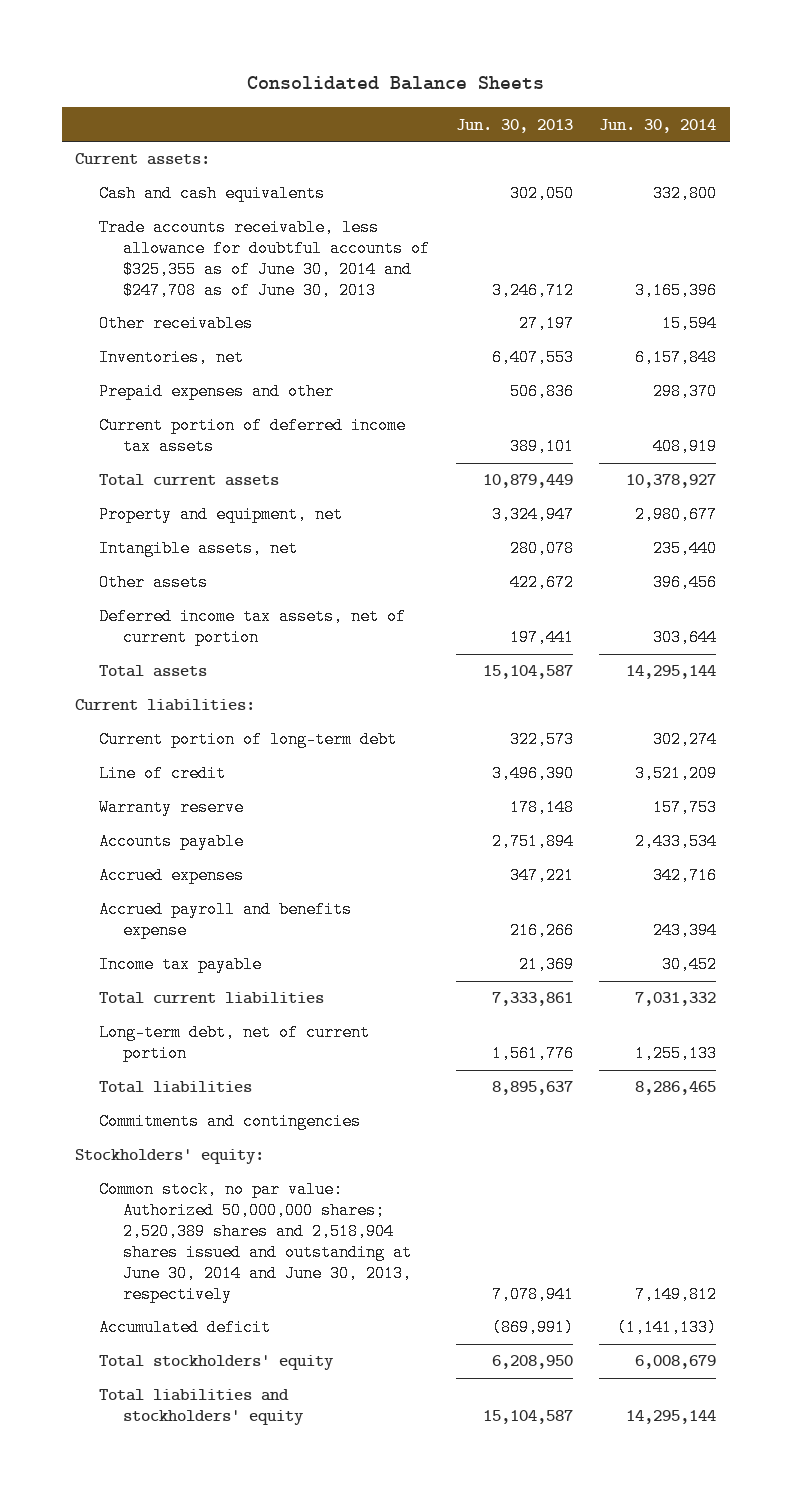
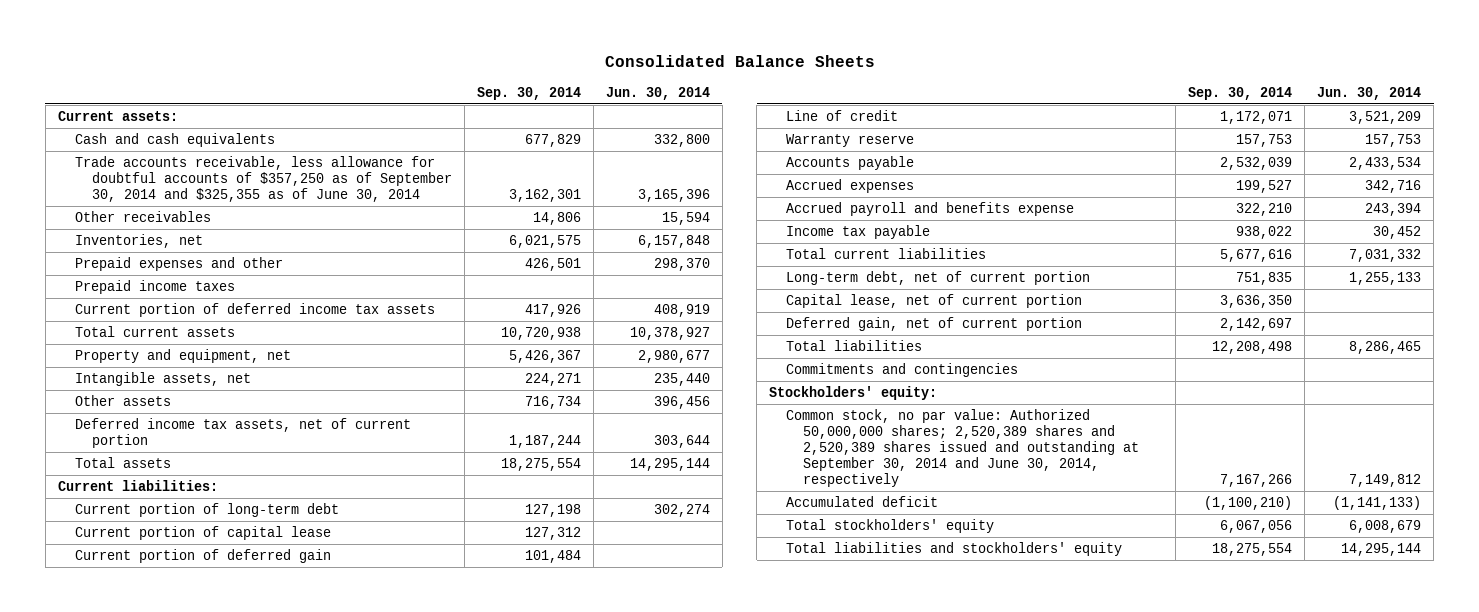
[455,118,573,133] Jun. 30, 2013 -> none
none -> [476,86,581,100] Sep. 30, 2014
[98,219,430,299] Trade accounts receivable, less allowance for doubtful accounts of $325,355 as of June 30, 2014 and $247,708 as of June 30, 2013 -> [74,156,452,202] Trade accounts receivable, less allowance for doubtful accounts of $357,250 as of September 30, 2014 and $325,355 as of June 30, 2014
none -> [74,280,235,295] Prepaid income taxes
none -> [74,526,331,541] Current portion of capital lease
none -> [74,549,331,564] Current portion of deferred gain
none -> [786,294,1083,309] Capital lease, net of current portion
none -> [786,317,1083,332] Deferred gain, net of current portion
[98,1181,412,1303] Common stock, no par value: Authorized 50,000,000 shares; 2,520,389 shares and 2,518,904 shares issued and outstanding at June 30, 2014 and June 30, 2013, respectively -> [786,409,1140,487] Common stock, no par value: Authorized 50,000,000 shares; 2,520,389 shares and 2,520,389 shares issued and outstanding at September 30, 2014 and June 30, 2014, respectively

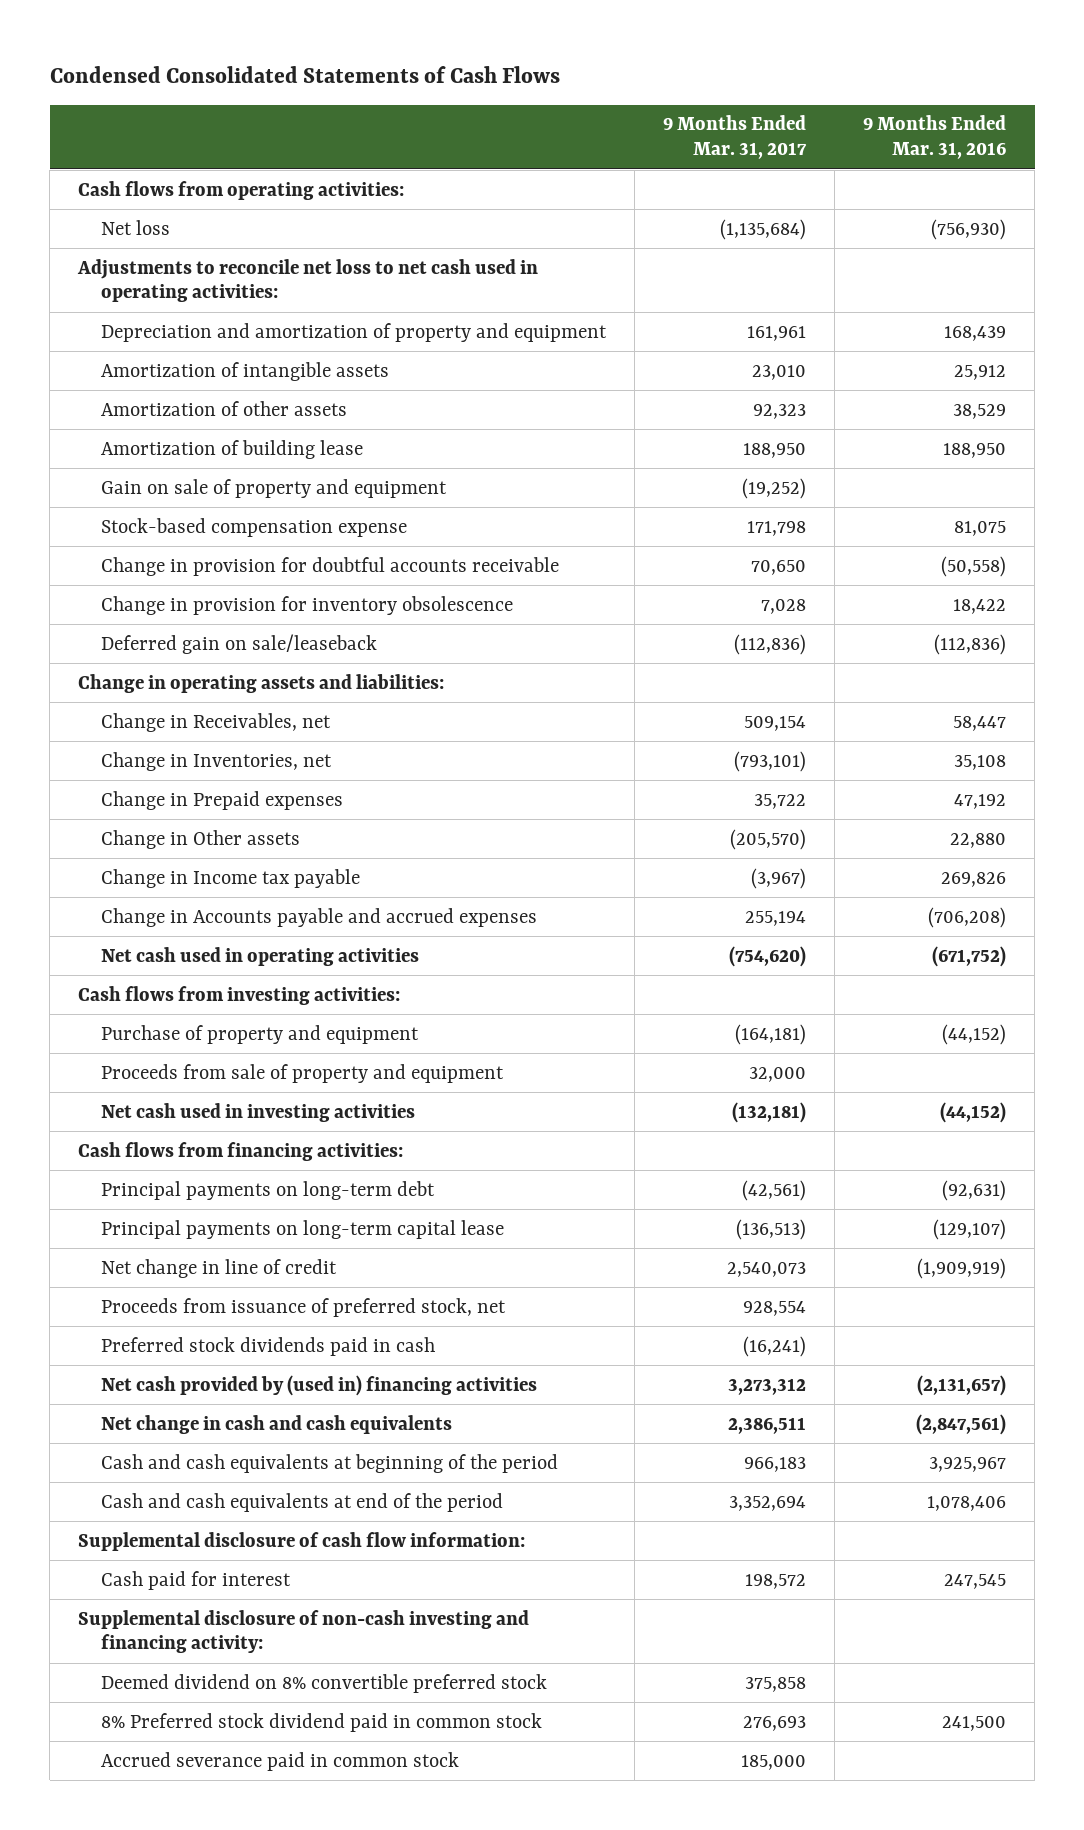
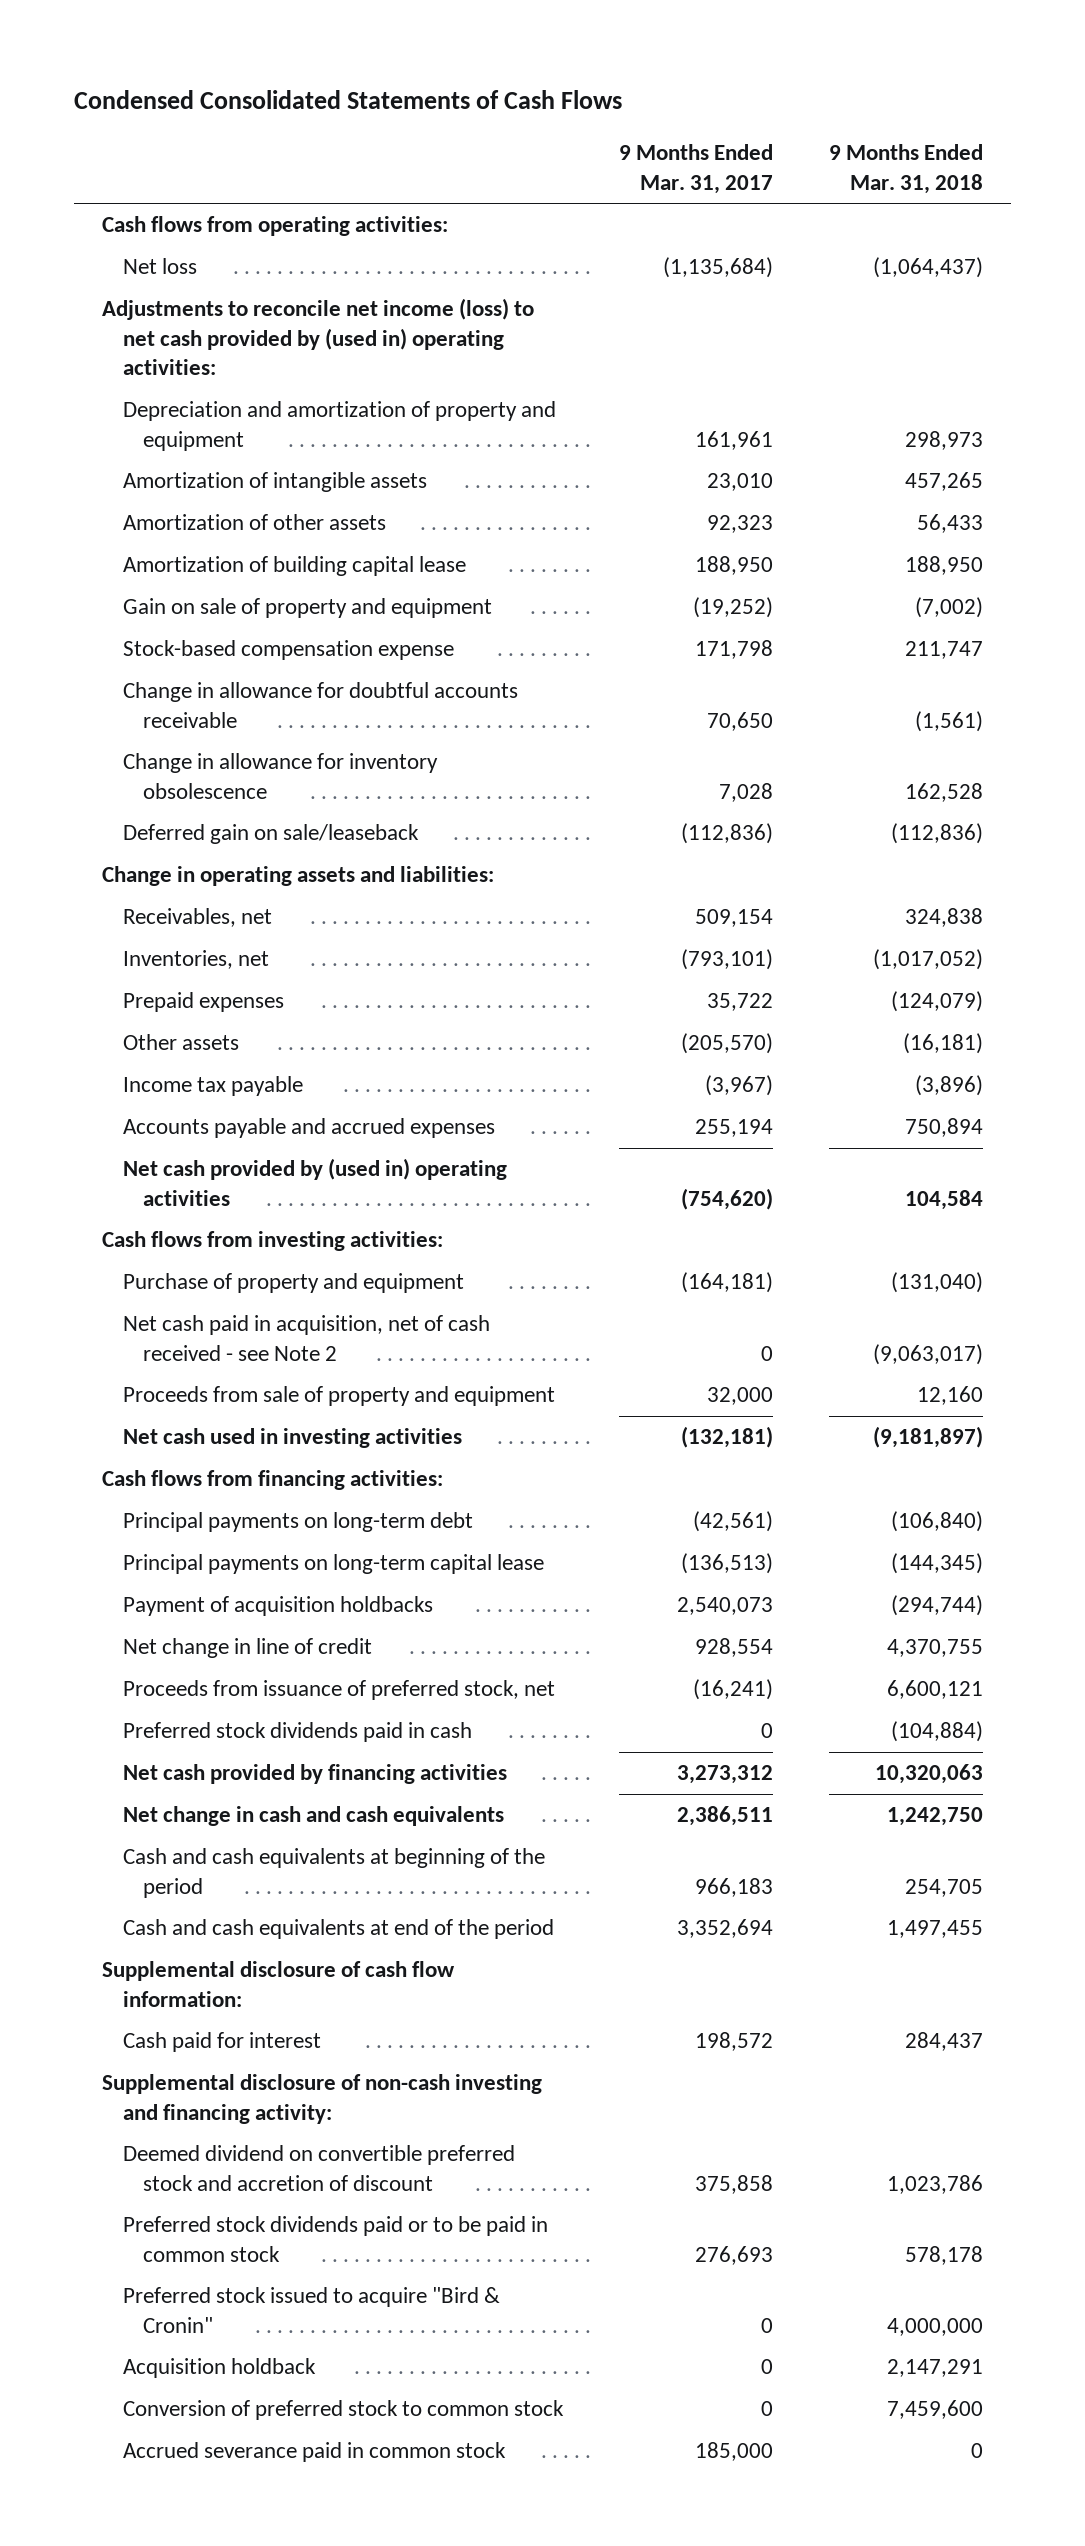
[862,115,1006,160] 9 Months Ended Mar. 31, 2016 -> none
none -> [828,144,983,194] 9 Months Ended Mar. 31, 2018
[77,258,539,303] Adjustments to reconcile net loss to net cash used in operating activities: -> [101,298,534,376] Adjustments to reconcile net income (loss) to net cash provided by (used in) operating activities:
[100,439,363,459] Amortization of building lease -> [122,556,466,577] Amortization of building capital lease
[100,556,559,576] Change in provision for doubtful accounts receivable -> [122,682,518,728] Change in allowance for doubtful accounts receivable
[100,595,513,615] Change in provision for inventory obsolescence -> [122,753,438,799] Change in allowance for inventory obsolescence
[100,712,331,732] Change in Receivables, net -> [122,908,272,928] Receivables, net
[100,751,332,771] Change in Inventories, net -> [122,950,269,970] Inventories, net
[100,790,343,810] Change in Prepaid expenses -> [122,992,284,1013] Prepaid expenses
[100,829,300,849] Change in Other assets -> [122,1034,239,1051] Other assets
[100,868,360,888] Change in Income tax payable -> [122,1076,303,1097] Income tax payable
[100,907,537,927] Change in Accounts payable and accrued expenses -> [122,1118,495,1139] Accounts payable and accrued expenses
[100,946,419,966] Net cash used in operating activities -> [122,1158,507,1206] Net cash provided by (used in) operating activities
none -> [122,1315,490,1361] Net cash paid in acquisition, net of cash received - see Note 2
none -> [122,1596,433,1617] Payment of acquisition holdbacks
[726,1261,806,1277] 2,540,073 -> [694,1638,773,1658] 928,554
[742,1300,806,1316] 928,554 -> [692,1679,773,1701] (16,241)
[742,1335,806,1357] (16,241) -> [760,1723,773,1739] 0
[100,1374,537,1396] Net cash provided by (used in) financing activities -> [122,1764,507,1785] Net cash provided by financing activities
[100,1673,547,1693] Deemed dividend on 8% convertible preferred stock -> [122,2145,515,2191] Deemed dividend on convertible preferred stock and accretion of discount
[100,1712,542,1732] 8% Preferred stock dividend paid in common stock -> [122,2216,548,2262] Preferred stock dividends paid or to be paid in common stock
none -> [122,2287,500,2333] Preferred stock issued to acquire "Bird & Cronin"
none -> [122,2358,316,2379] Acquisition holdback
none -> [122,2400,564,2421] Conversion of preferred stock to common stock

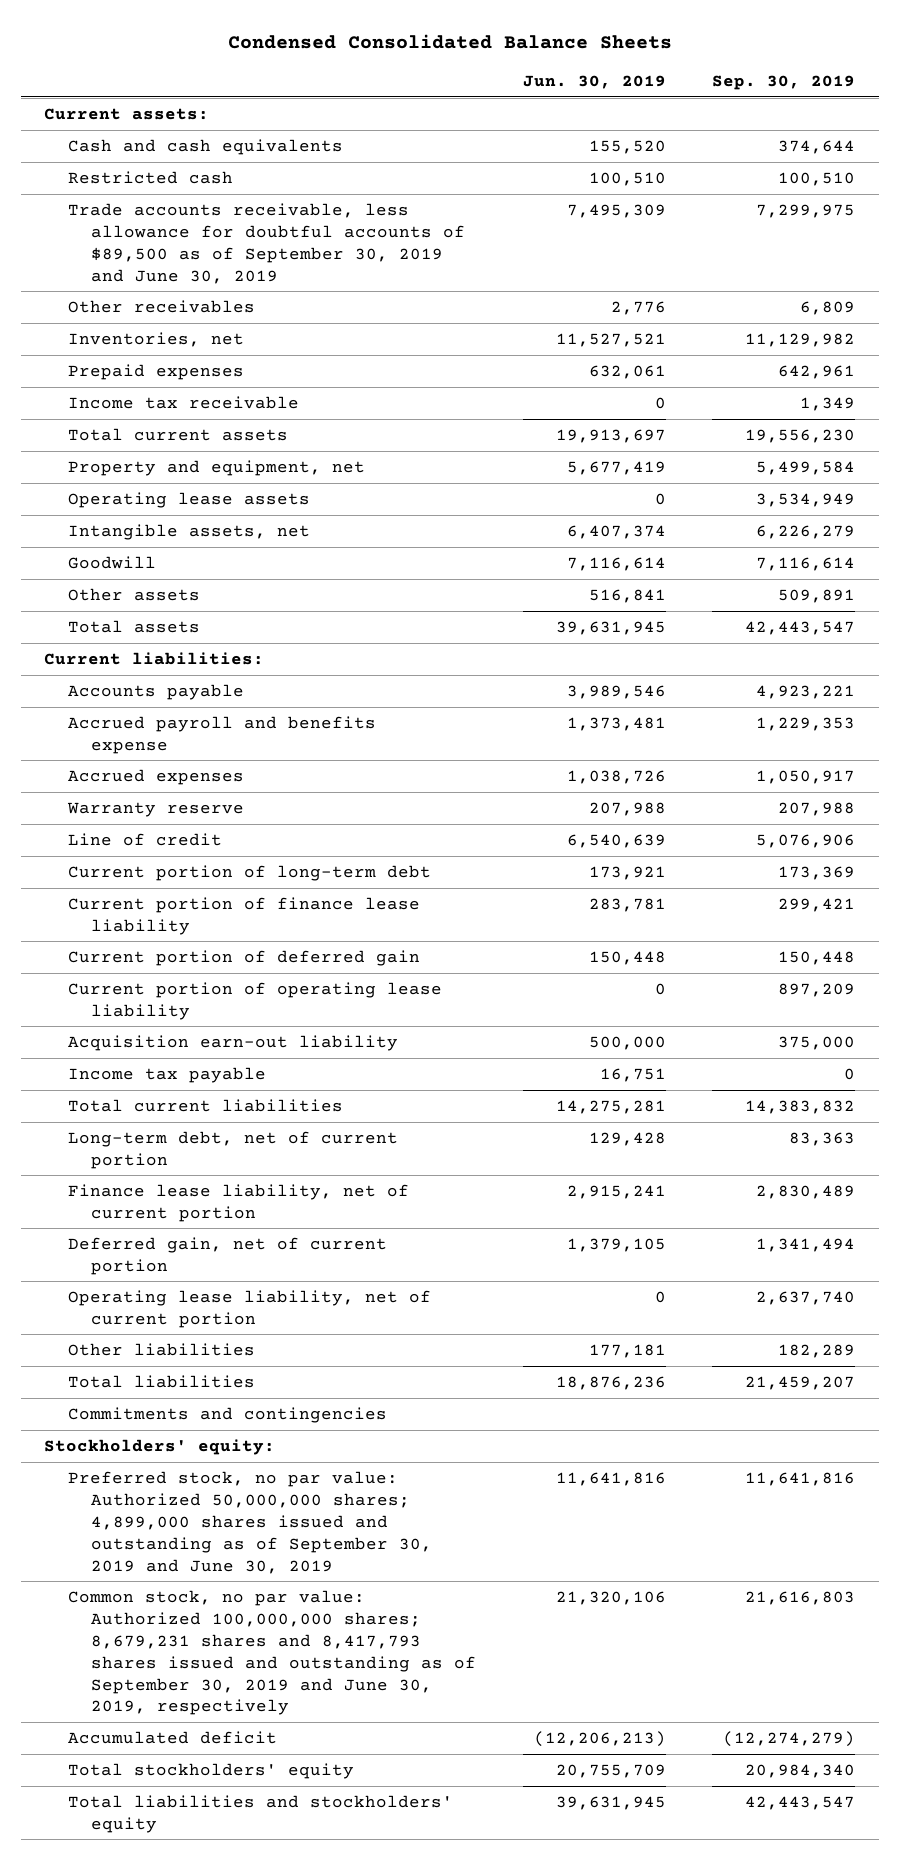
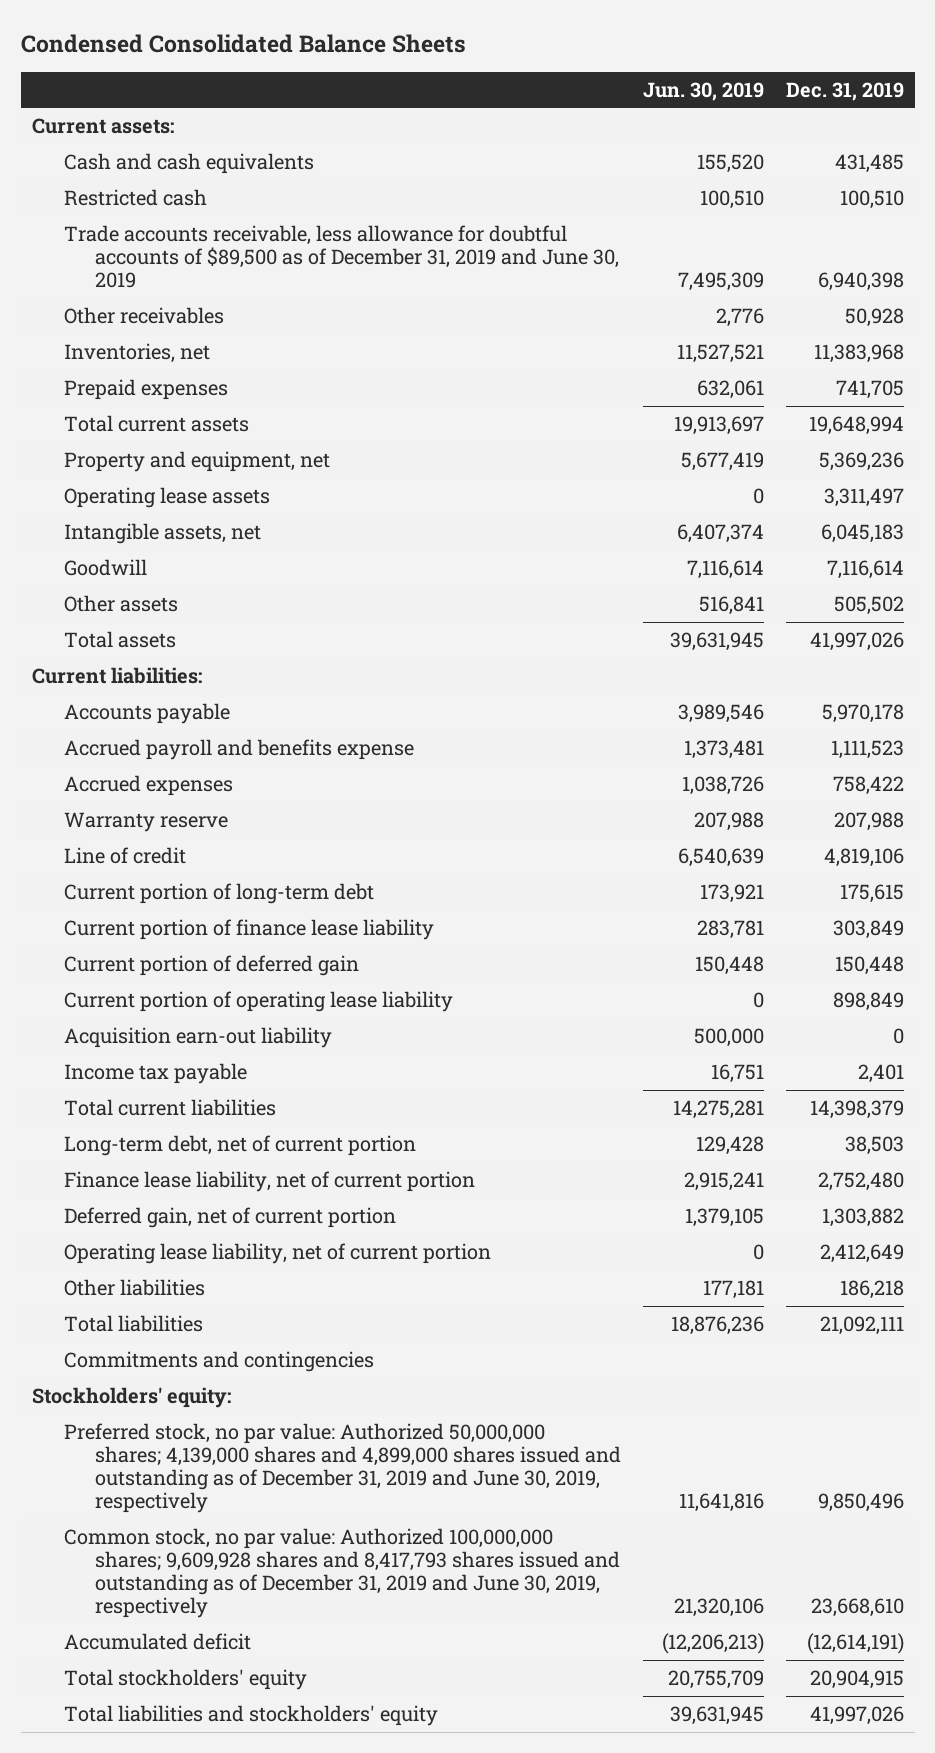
[712,75,856,91] Sep. 30, 2019 -> none
none -> [785,81,904,101] Dec. 31, 2019
[67,202,466,284] Trade accounts receivable, less allowance for doubtful accounts of $89,500 as of September 30, 2019 and June 30, 2019 -> [63,224,620,289] Trade accounts receivable, less allowance for doubtful accounts of $89,500 as of December 31, 2019 and June 30, 2019
[67,395,299,409] Income tax receivable -> none
[67,1470,433,1574] Preferred stock, no par value: Authorized 50,000,000 shares; 4,899,000 shares issued and outstanding as of September 30, 2019 and June 30, 2019 -> [63,1422,622,1514] Preferred stock, no par value: Authorized 50,000,000 shares; 4,139,000 shares and 4,899,000 shares issued and outstanding as of December 31, 2019 and June 30, 2019, respectively
[67,1589,477,1716] Common stock, no par value: Authorized 100,000,000 shares; 8,679,231 shares and 8,417,793 shares issued and outstanding as of September 30, 2019 and June 30, 2019, respectively -> [63,1527,621,1619] Common stock, no par value: Authorized 100,000,000 shares; 9,609,928 shares and 8,417,793 shares issued and outstanding as of December 31, 2019 and June 30, 2019, respectively

